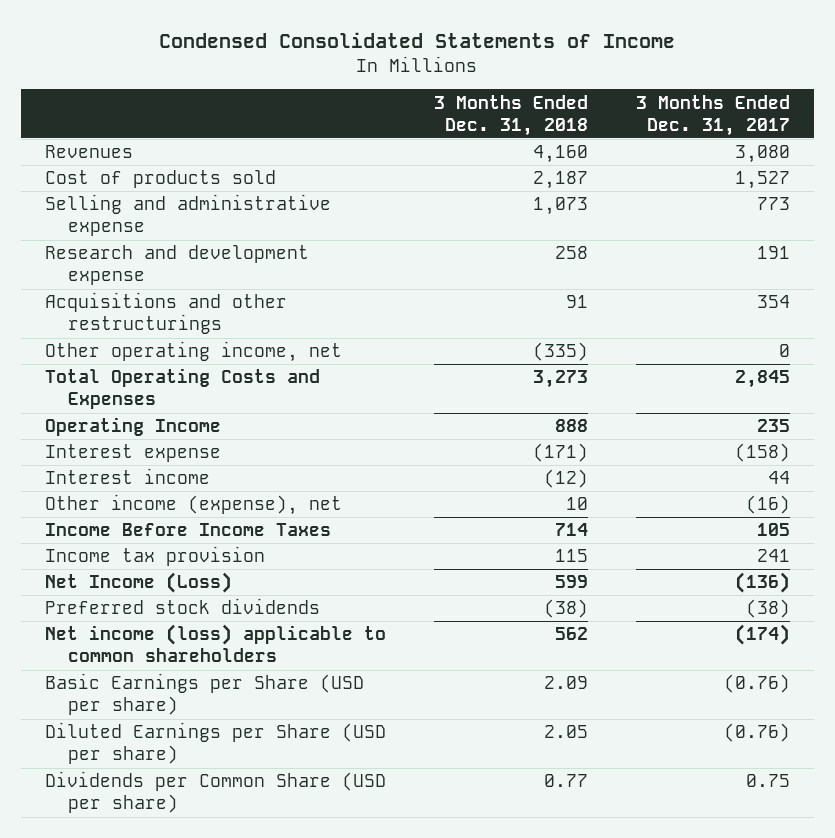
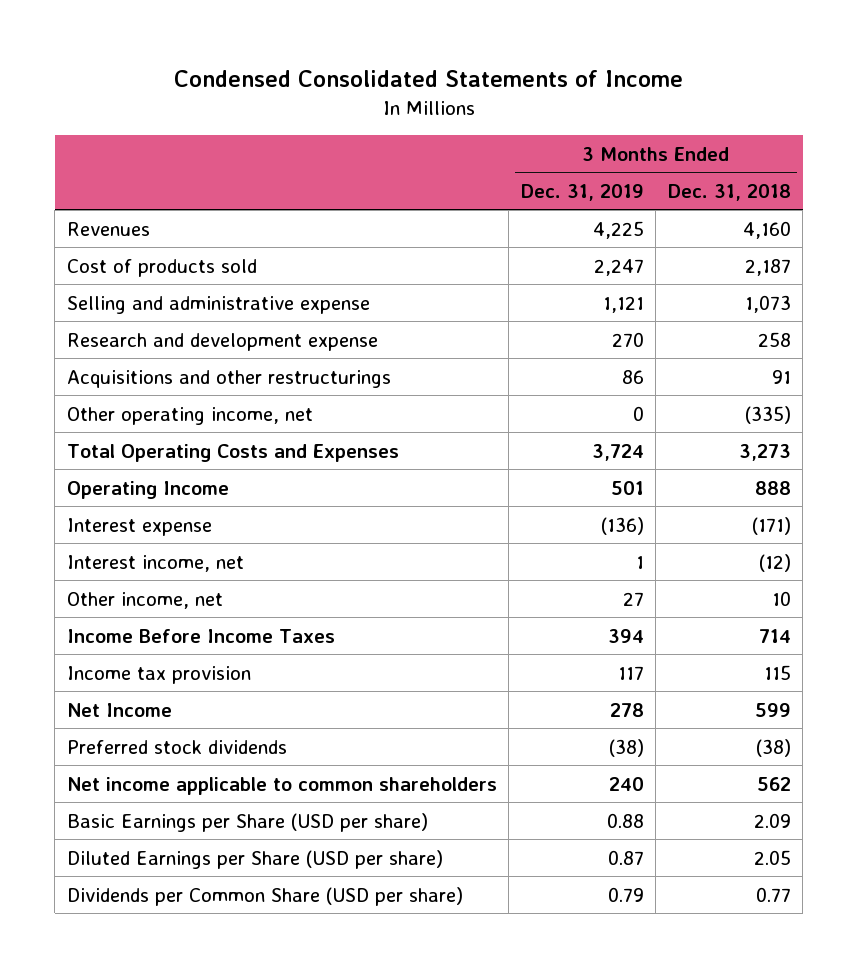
[636,94,791,136] 3 Months Ended Dec. 31, 2017 -> none
none -> [520,183,644,201] Dec. 31, 2019
[44,468,210,485] Interest income -> [66,554,244,572] Interest income, net
[44,494,342,516] Other income (expense), net -> [66,591,223,609] Other income, net
[44,572,232,594] Net Income (Loss) -> [66,702,172,717] Net Income
[44,624,386,663] Net income (loss) applicable to common shareholders -> [66,776,497,795] Net income applicable to common shareholders

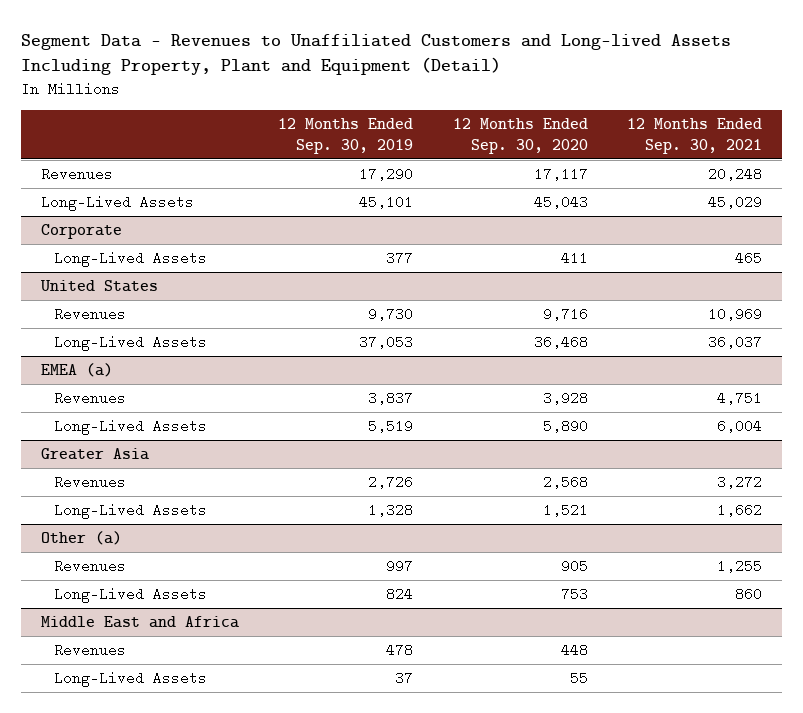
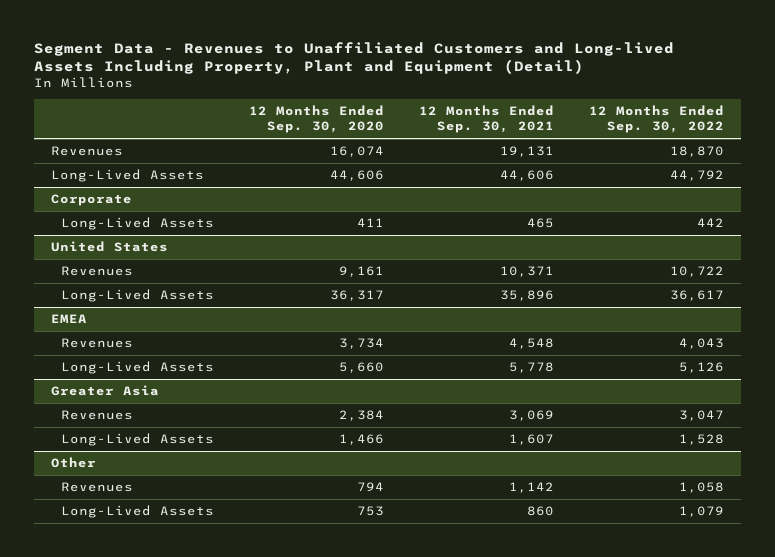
[278,117,414,154] 12 Months Ended Sep. 30, 2019 -> none
none -> [588,105,724,134] 12 Months Ended Sep. 30, 2022
[533,167,588,182] 17,117 -> [329,146,384,158] 16,074
[708,167,763,182] 20,248 -> [499,146,554,158] 19,131
[533,195,588,210] 45,043 -> [329,170,384,182] 44,606
[708,195,763,210] 45,029 -> [499,170,554,182] 44,606
[542,307,588,322] 9,716 -> [338,266,384,278] 9,161
[708,307,763,322] 10,969 -> [499,266,554,278] 10,371
[533,335,588,350] 36,468 -> [329,290,384,302] 36,317
[708,335,763,350] 36,037 -> [499,290,554,302] 35,896
[40,363,113,378] EMEA (a) -> [51,314,88,324] EMEA
[542,391,588,406] 3,928 -> [338,338,384,350] 3,734
[717,391,763,406] 4,751 -> [508,338,554,350] 4,548
[542,419,588,434] 5,890 -> [338,362,384,374] 5,660
[717,419,763,434] 6,004 -> [508,362,554,374] 5,778
[542,475,588,490] 2,568 -> [338,410,384,422] 2,384
[717,475,763,490] 3,272 -> [508,410,554,422] 3,069
[542,503,588,518] 1,521 -> [338,434,384,446] 1,466
[717,503,763,518] 1,662 -> [508,434,554,446] 1,607
[40,531,122,546] Other (a) -> [51,457,97,469] Other
[560,559,588,574] 905 -> [356,482,384,492] 794
[717,559,763,574] 1,255 -> [508,482,554,494] 1,142
[40,616,239,629] Middle East and Africa -> none
[54,643,127,658] Revenues -> none
[54,671,208,688] Long-Lived Assets -> none

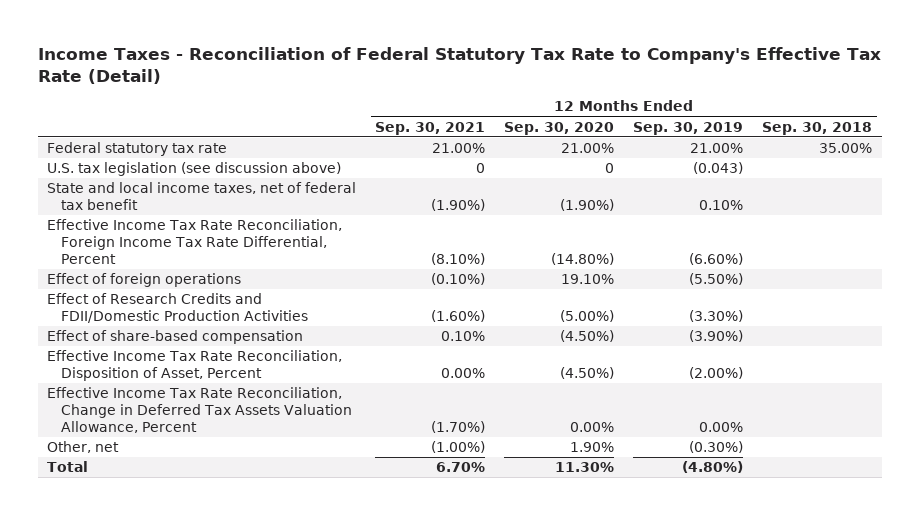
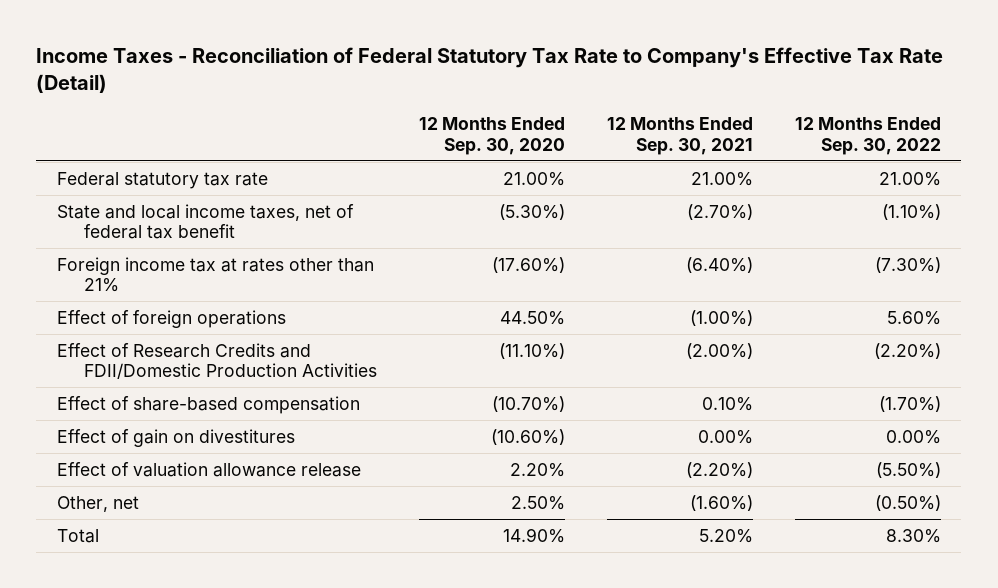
[633,121,744,135] Sep. 30, 2019 -> none
[762,121,873,135] Sep. 30, 2018 -> none
none -> [794,117,941,155] 12 Months Ended Sep. 30, 2022
[47,162,342,177] U.S. tax legislation (see discussion above) -> none
[47,350,343,382] Effective Income Tax Rate Reconciliation, Disposition of Asset, Percent -> none
[47,387,352,434] Effective Income Tax Rate Reconciliation, Change in Deferred Tax Assets Valuation Allowance, Percent -> none
[431,199,486,212] (1.90%) -> [686,203,753,220] (2.70%)
[560,199,615,212] (1.90%) -> [499,203,566,220] (5.30%)
[47,219,343,265] Effective Income Tax Rate Reconciliation, Foreign Income Tax Rate Differential, Percent -> [57,256,375,293] Foreign income tax at rates other than 21%
[431,253,486,266] (8.10%) -> [685,256,753,273] (6.40%)
[551,253,615,266] (14.80%) -> [492,256,566,273] (17.60%)
[431,273,486,286] (0.10%) -> [689,309,753,326] (1.00%)
[561,274,615,285] 19.10% -> [500,310,566,325] 44.50%
[431,310,486,323] (1.60%) -> [685,342,753,359] (2.00%)
[560,310,615,323] (5.00%) -> [499,342,566,359] (11.10%)
[560,330,615,343] (4.50%) -> [492,395,566,412] (10.70%)
none -> [57,428,296,447] Effect of gain on divestitures
none -> [57,461,362,477] Effect of valuation allowance release
[431,441,486,454] (1.00%) -> [689,494,753,511] (1.60%)
[570,442,615,453] 1.90% -> [511,495,566,510] 2.50%
[436,462,486,473] 6.70% -> [698,528,753,543] 5.20%
[555,462,615,473] 11.30% -> [503,527,566,543] 14.90%

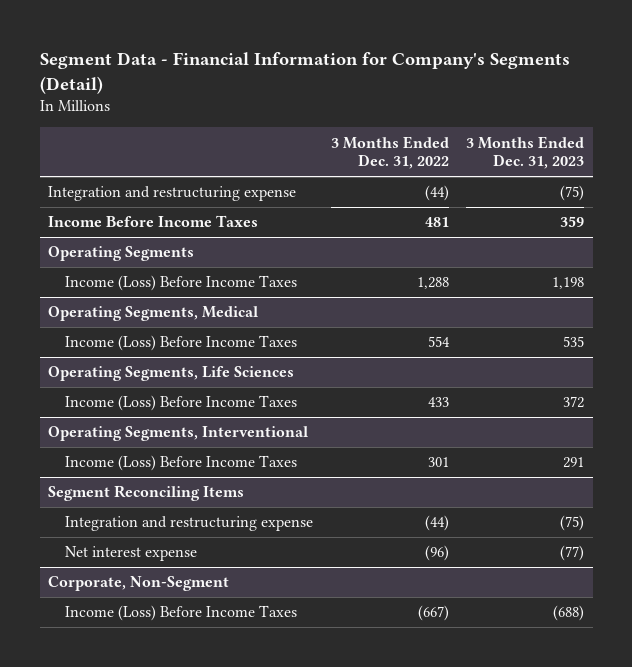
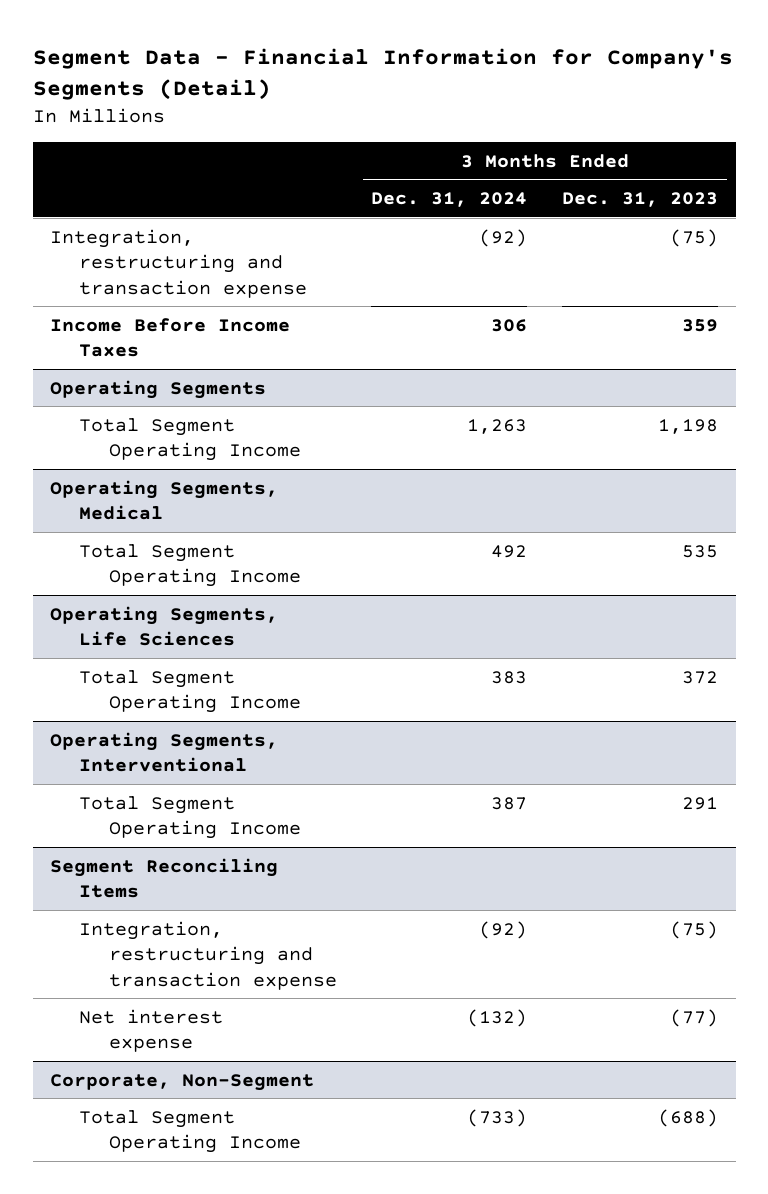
[330,135,449,170] 3 Months Ended Dec. 31, 2022 -> none
none -> [371,191,528,207] Dec. 31, 2024
[48,186,297,202] Integration and restructuring expense -> [50,228,308,298] Integration, restructuring and transaction expense
[65,275,298,292] Income (Loss) Before Income Taxes -> [79,417,301,462] Total Segment Operating Income
[65,335,298,352] Income (Loss) Before Income Taxes -> [79,543,301,588] Total Segment Operating Income
[65,395,298,412] Income (Loss) Before Income Taxes -> [79,669,301,714] Total Segment Operating Income
[65,455,298,472] Income (Loss) Before Income Taxes -> [79,795,301,840] Total Segment Operating Income
[65,516,314,532] Integration and restructuring expense -> [79,920,337,990] Integration, restructuring and transaction expense
[65,605,298,622] Income (Loss) Before Income Taxes -> [79,1109,301,1154] Total Segment Operating Income

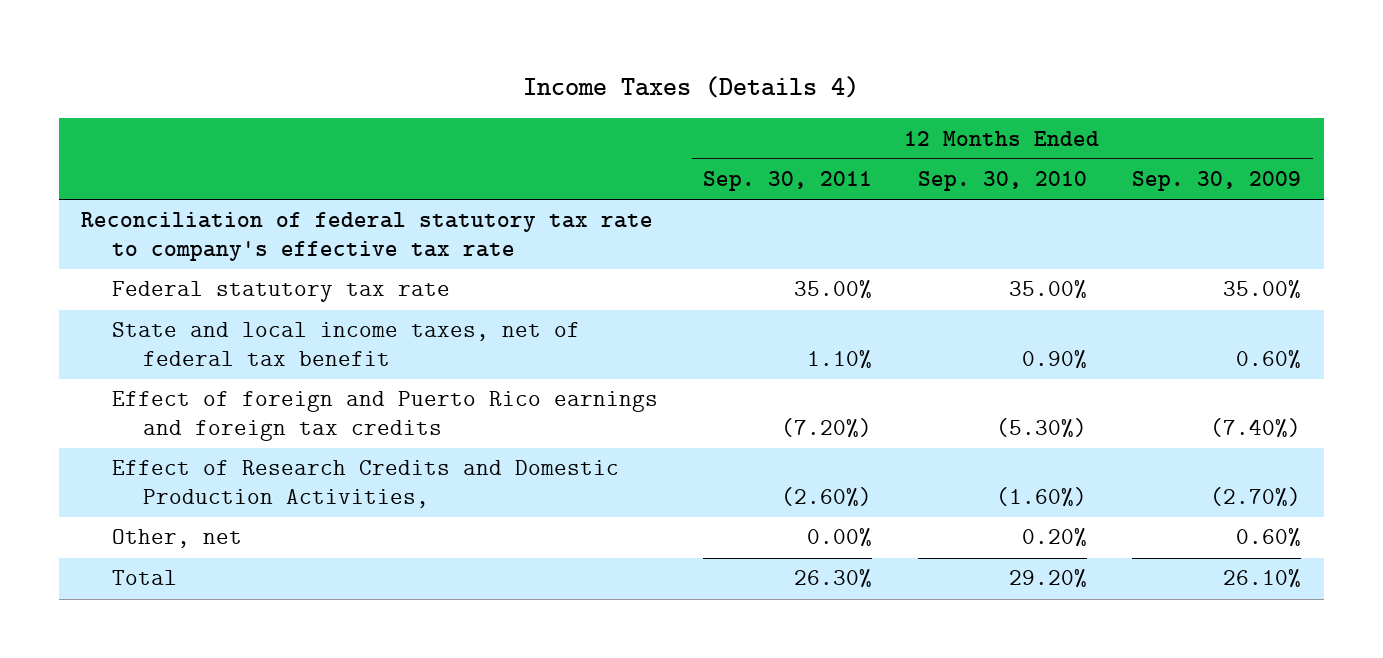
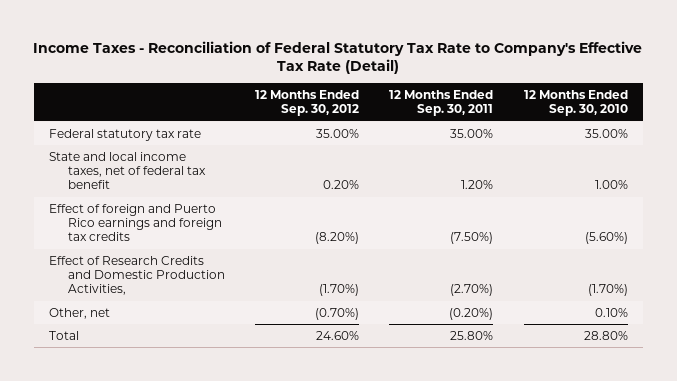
[523,75,860,98] Income Taxes (Details 4) -> [33,40,643,75] Income Taxes - Reconciliation of Federal Statutory Tax Rate to Company's Effective Tax Rate (Detail)
[1132,171,1302,192] Sep. 30, 2009 -> none
none -> [255,90,360,117] 12 Months Ended Sep. 30, 2012
[81,212,654,261] Reconciliation of federal statutory tax rate to company's effective tax rate -> none
[807,349,873,369] 1.10% -> [461,180,494,190] 1.20%
[1021,349,1087,369] 0.90% -> [594,180,628,190] 1.00%
[781,417,873,438] (7.20%) -> [450,232,494,245] (7.50%)
[995,417,1087,438] (5.30%) -> [584,232,628,245] (5.60%)
[781,486,873,507] (2.60%) -> [450,284,494,297] (2.70%)
[995,486,1087,507] (1.60%) -> [587,284,628,297] (1.70%)
[807,528,873,548] 0.00% -> [449,307,494,320] (0.20%)
[1021,528,1087,548] 0.20% -> [594,307,628,317] 0.10%
[794,569,873,589] 26.30% -> [450,330,494,340] 25.80%
[1008,569,1087,589] 29.20% -> [583,330,628,340] 28.80%

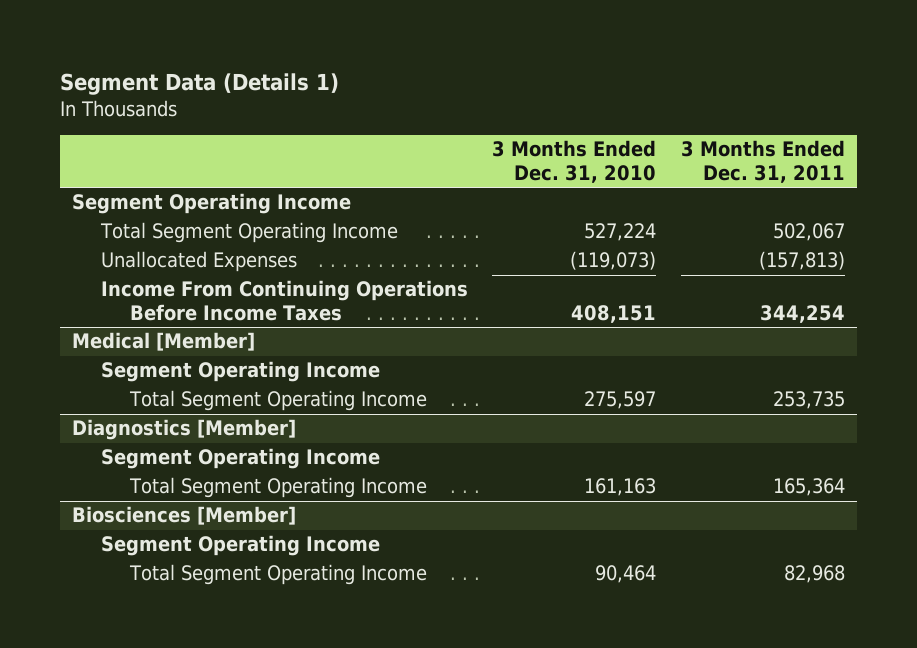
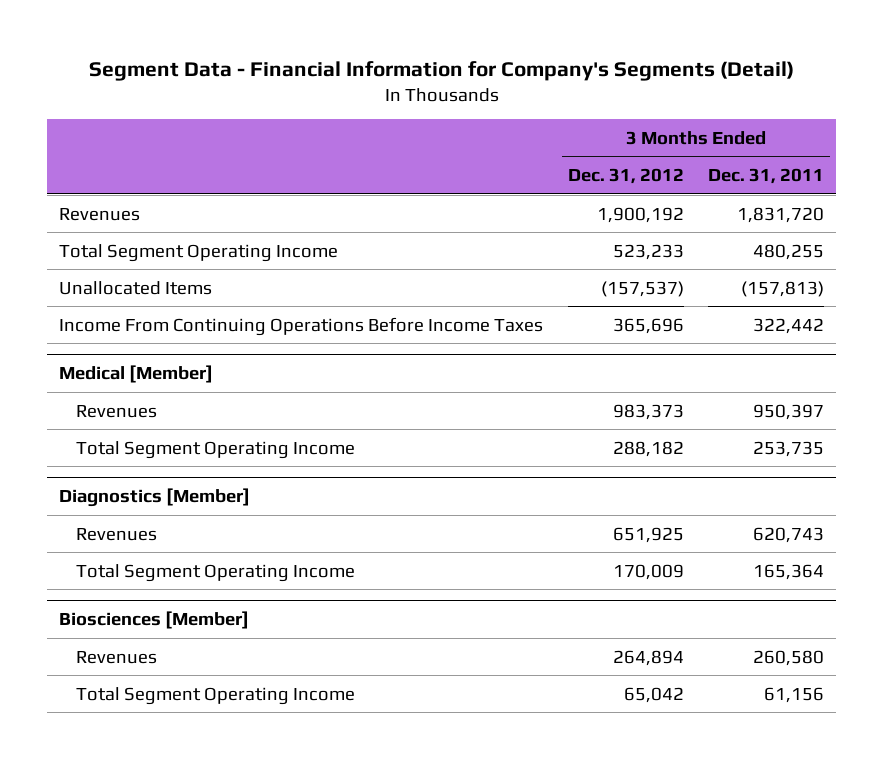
[59,72,339,95] Segment Data (Details 1) -> [88,60,794,81] Segment Data - Financial Information for Company's Segments (Detail)
[492,140,657,184] 3 Months Ended Dec. 31, 2010 -> none
none -> [567,167,684,184] Dec. 31, 2012
[72,193,352,215] Segment Operating Income -> none
none -> [59,207,141,221] Revenues
[772,223,845,242] 502,067 -> [753,243,825,260] 480,255
[100,251,297,273] Unallocated Expenses -> [59,280,213,295] Unallocated Items
[759,305,845,324] 344,254 -> [753,317,825,334] 322,442
[100,361,380,383] Segment Operating Income -> none
none -> [75,404,157,418] Revenues
[100,448,380,470] Segment Operating Income -> none
none -> [75,527,157,541] Revenues
[100,535,380,557] Segment Operating Income -> none
none -> [75,650,157,664] Revenues
[783,565,845,584] 82,968 -> [764,686,825,703] 61,156

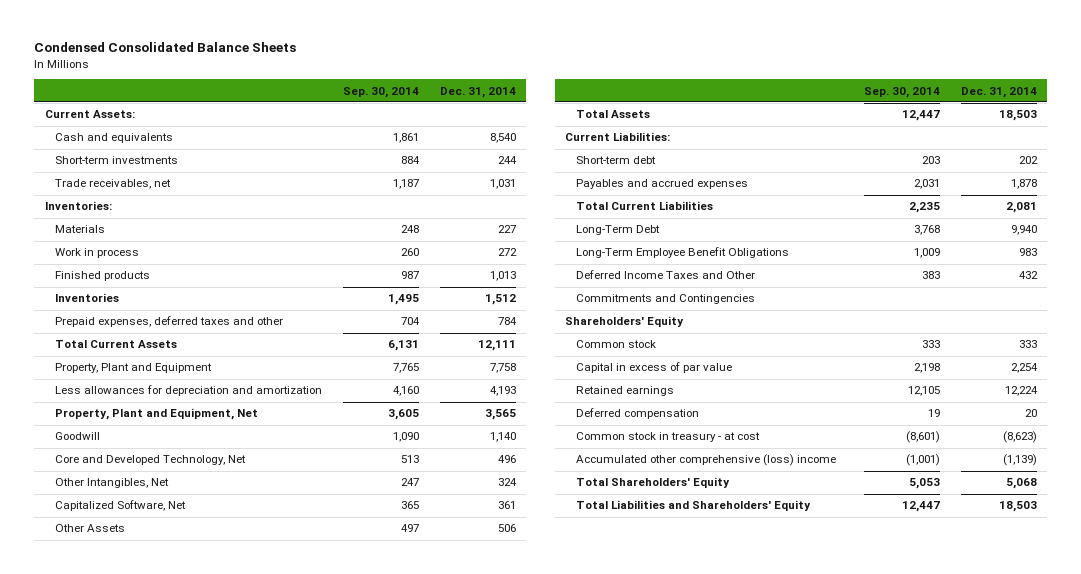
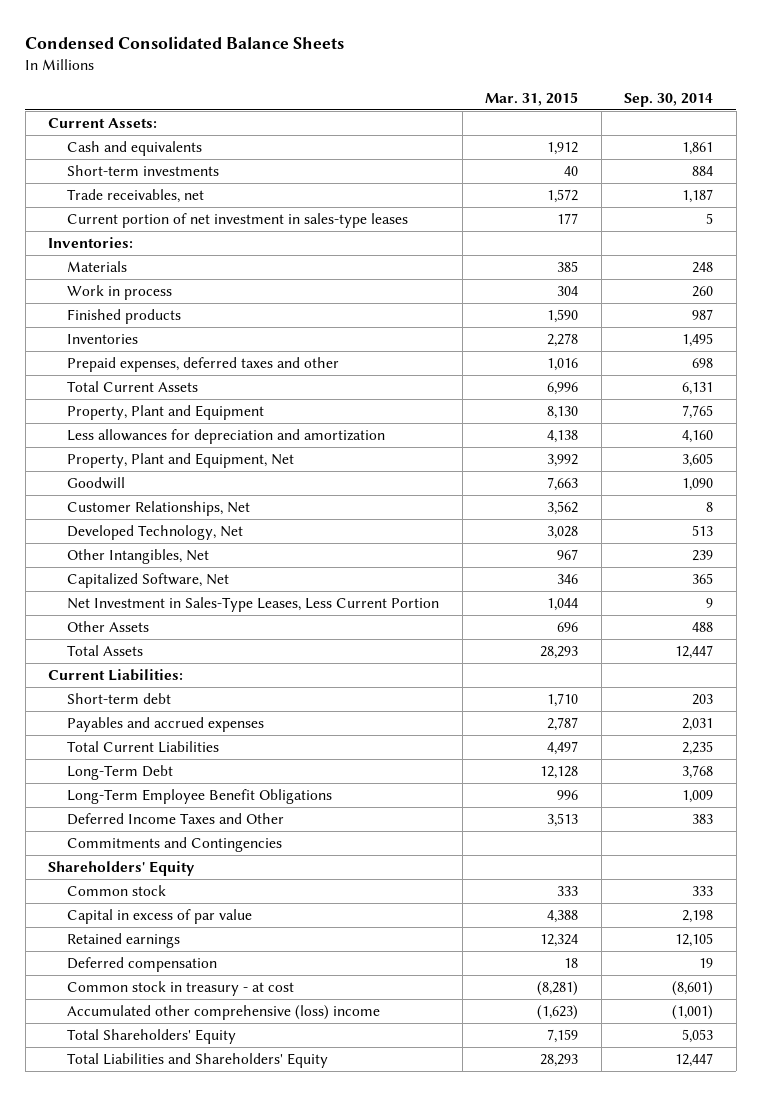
[439,86,516,98] Dec. 31, 2014 -> none
none -> [485,91,579,106] Mar. 31, 2015
none -> [67,213,409,229] Current portion of net investment in sales-type leases
[401,317,421,326] 704 -> [692,358,714,369] 698
none -> [67,501,251,517] Customer Relationships, Net
[55,455,247,466] Core and Developed Technology, Net -> [67,525,244,541] Developed Technology, Net
[401,478,420,487] 247 -> [692,550,714,562] 239
none -> [67,597,440,613] Net Investment in Sales-Type Leases, Less Current Portion
[401,524,420,533] 497 -> [692,622,714,633] 488

